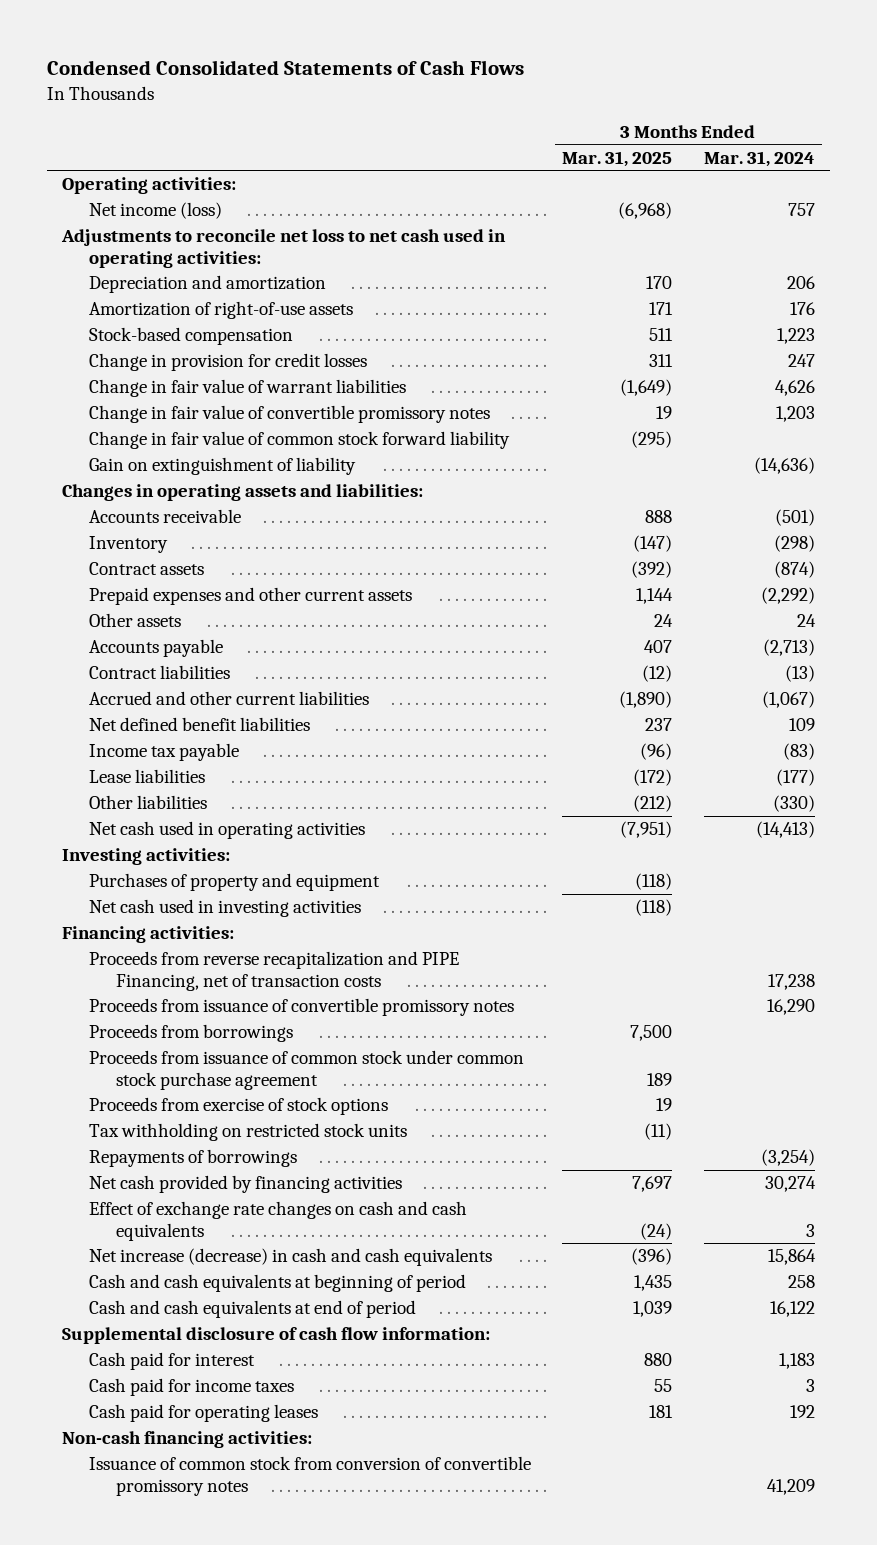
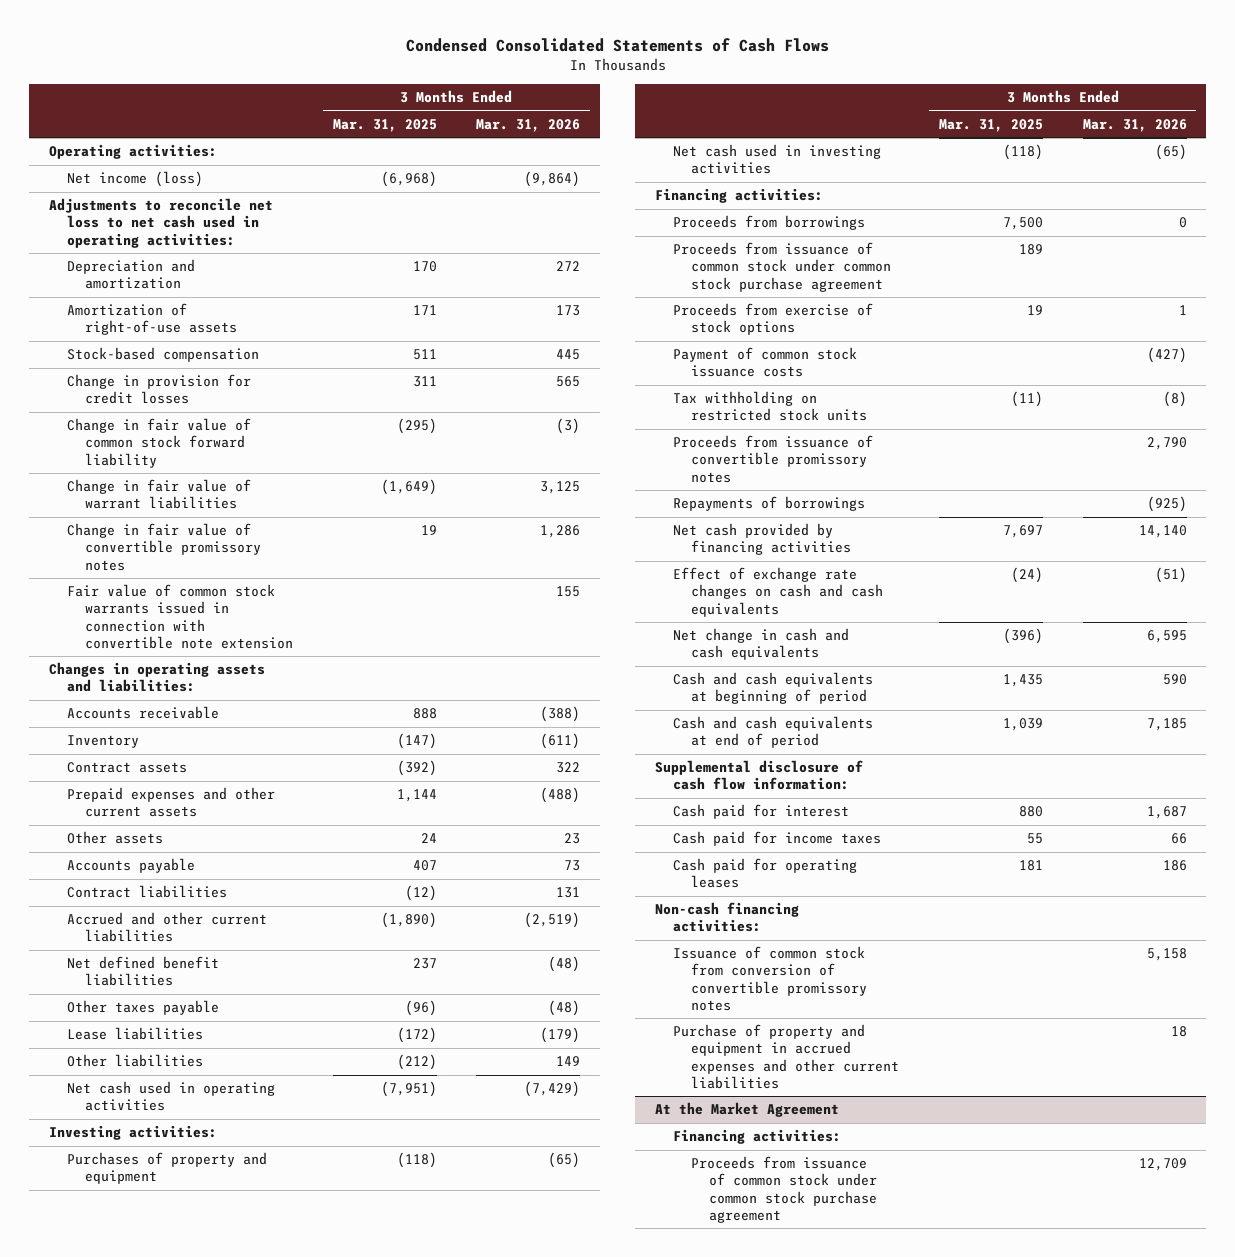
[703,150,815,167] Mar. 31, 2024 -> none
none -> [476,118,581,132] Mar. 31, 2026
[89,431,511,450] Change in fair value of common stock forward liability -> [66,418,251,468] Change in fair value of common stock forward liability
[89,457,357,476] Gain on extinguishment of liability -> none
none -> [66,584,293,649] Fair value of common stock warrants issued in connection with convertible note extension
[89,743,240,762] Income tax payable -> [66,1000,219,1016] Other taxes payable
[89,951,460,991] Proceeds from reverse recapitalization and PIPE Financing, net of transaction costs -> none
none -> [673,347,858,378] Payment of common stock issuance costs
[89,998,515,1017] Proceeds from issuance of convertible promissory notes -> [673,435,874,483] Proceeds from issuance of convertible promissory notes
[89,1248,493,1267] Net increase (decrease) in cash and cash equivalents -> [673,628,850,661] Net change in cash and cash equivalents
none -> [673,1024,900,1089] Purchase of property and equipment in accrued expenses and other current liabilities
none -> [655,1102,840,1118] At the Market Agreement
none -> [673,1129,842,1145] Financing activities:
none -> [691,1156,878,1223] Proceeds from issuance of common stock under common stock purchase agreement

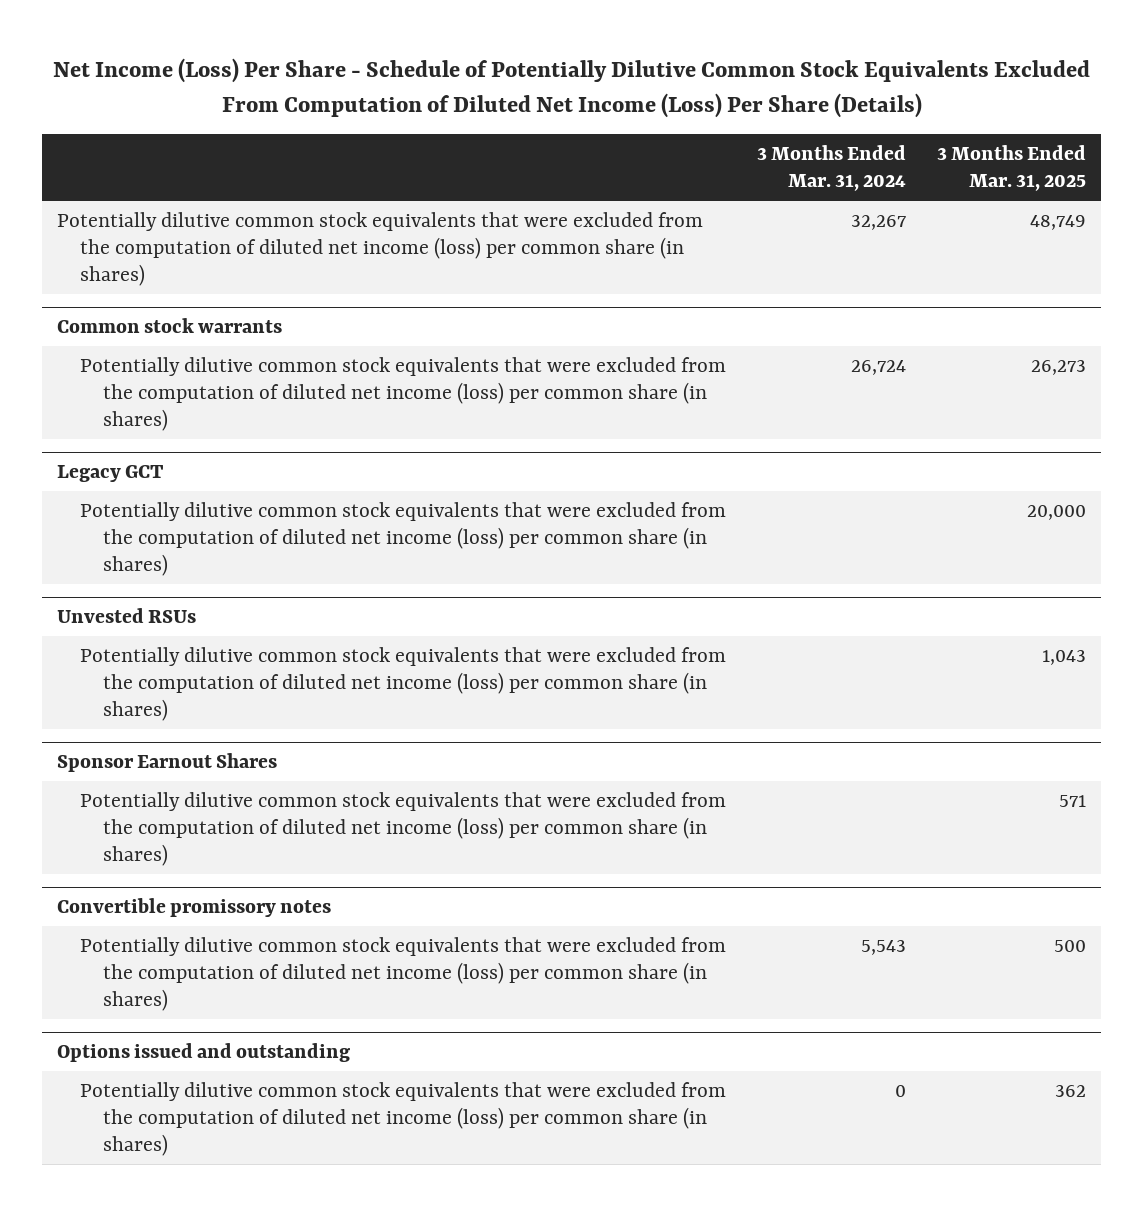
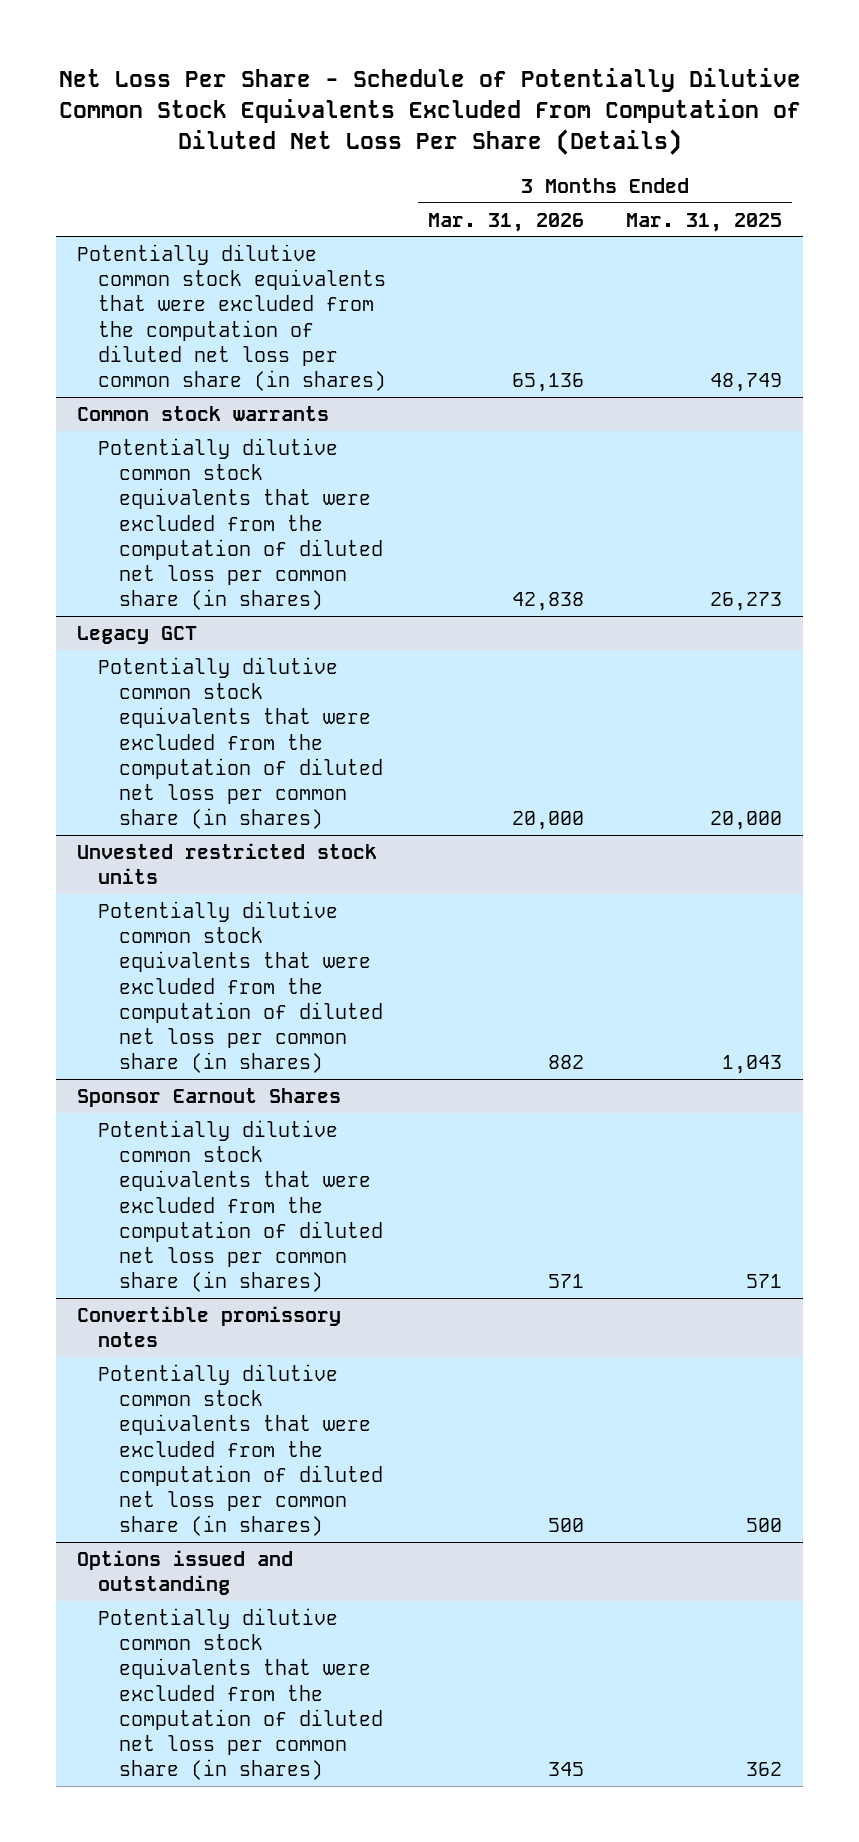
[52,57,1090,118] Net Income (Loss) Per Share - Schedule of Potentially Dilutive Common Stock Equivalents Excluded From Computation of Diluted Net Income (Loss) Per Share (Details) -> [58,68,801,156] Net Loss Per Share - Schedule of Potentially Dilutive Common Stock Equivalents Excluded From Computation of Diluted Net Loss Per Share (Details)
[756,144,906,192] 3 Months Ended Mar. 31, 2024 -> none
none -> [428,212,585,232] Mar. 31, 2026
[57,211,704,287] Potentially dilutive common stock equivalents that were excluded from the computation of diluted net income (loss) per common share (in shares) -> [77,243,387,391] Potentially dilutive common stock equivalents that were excluded from the computation of diluted net loss per common share (in shares)
[79,356,726,432] Potentially dilutive common stock equivalents that were excluded from the computation of diluted net income (loss) per common share (in shares) -> [98,437,384,611] Potentially dilutive common stock equivalents that were excluded from the computation of diluted net loss per common share (in shares)
[79,501,726,577] Potentially dilutive common stock equivalents that were excluded from the computation of diluted net income (loss) per common share (in shares) -> [98,656,384,830] Potentially dilutive common stock equivalents that were excluded from the computation of diluted net loss per common share (in shares)
[57,608,197,624] Unvested RSUs -> [77,842,378,885] Unvested restricted stock units
[79,646,726,722] Potentially dilutive common stock equivalents that were excluded from the computation of diluted net income (loss) per common share (in shares) -> [98,900,384,1074] Potentially dilutive common stock equivalents that were excluded from the computation of diluted net loss per common share (in shares)
[79,791,726,867] Potentially dilutive common stock equivalents that were excluded from the computation of diluted net income (loss) per common share (in shares) -> [98,1119,384,1293] Potentially dilutive common stock equivalents that were excluded from the computation of diluted net loss per common share (in shares)
[79,936,726,1012] Potentially dilutive common stock equivalents that were excluded from the computation of diluted net income (loss) per common share (in shares) -> [98,1363,384,1537] Potentially dilutive common stock equivalents that were excluded from the computation of diluted net loss per common share (in shares)
[79,1081,726,1157] Potentially dilutive common stock equivalents that were excluded from the computation of diluted net income (loss) per common share (in shares) -> [98,1607,384,1781] Potentially dilutive common stock equivalents that were excluded from the computation of diluted net loss per common share (in shares)

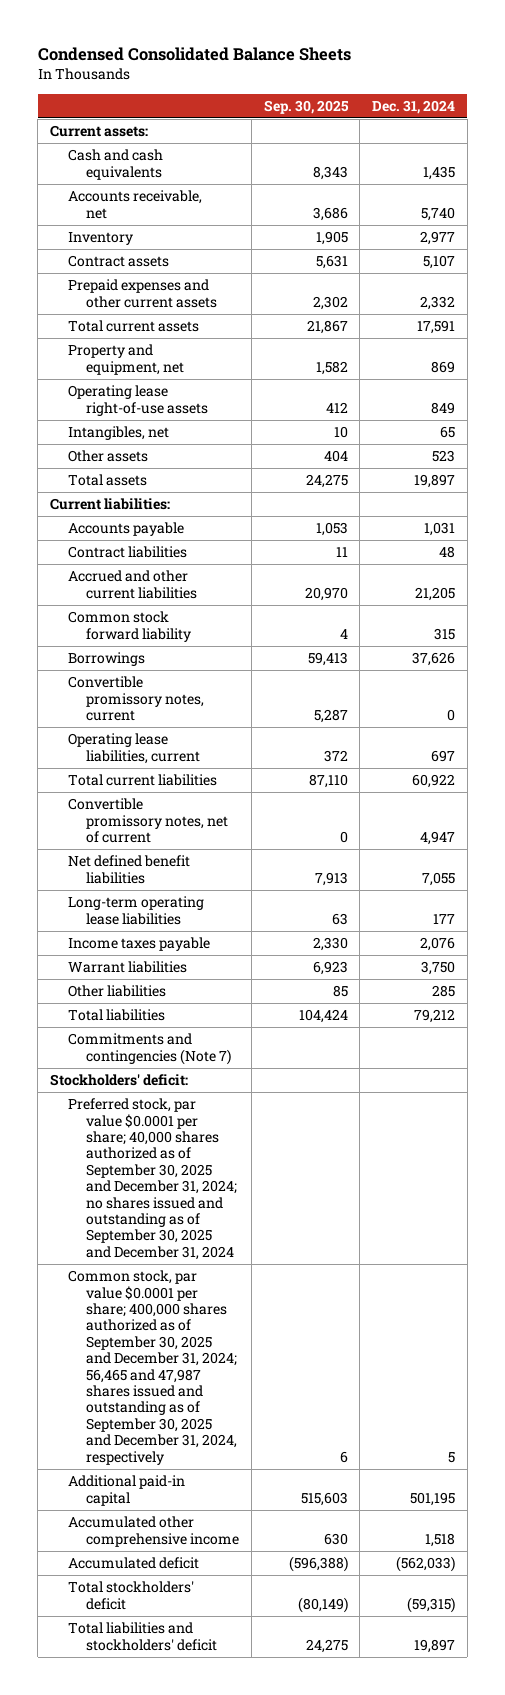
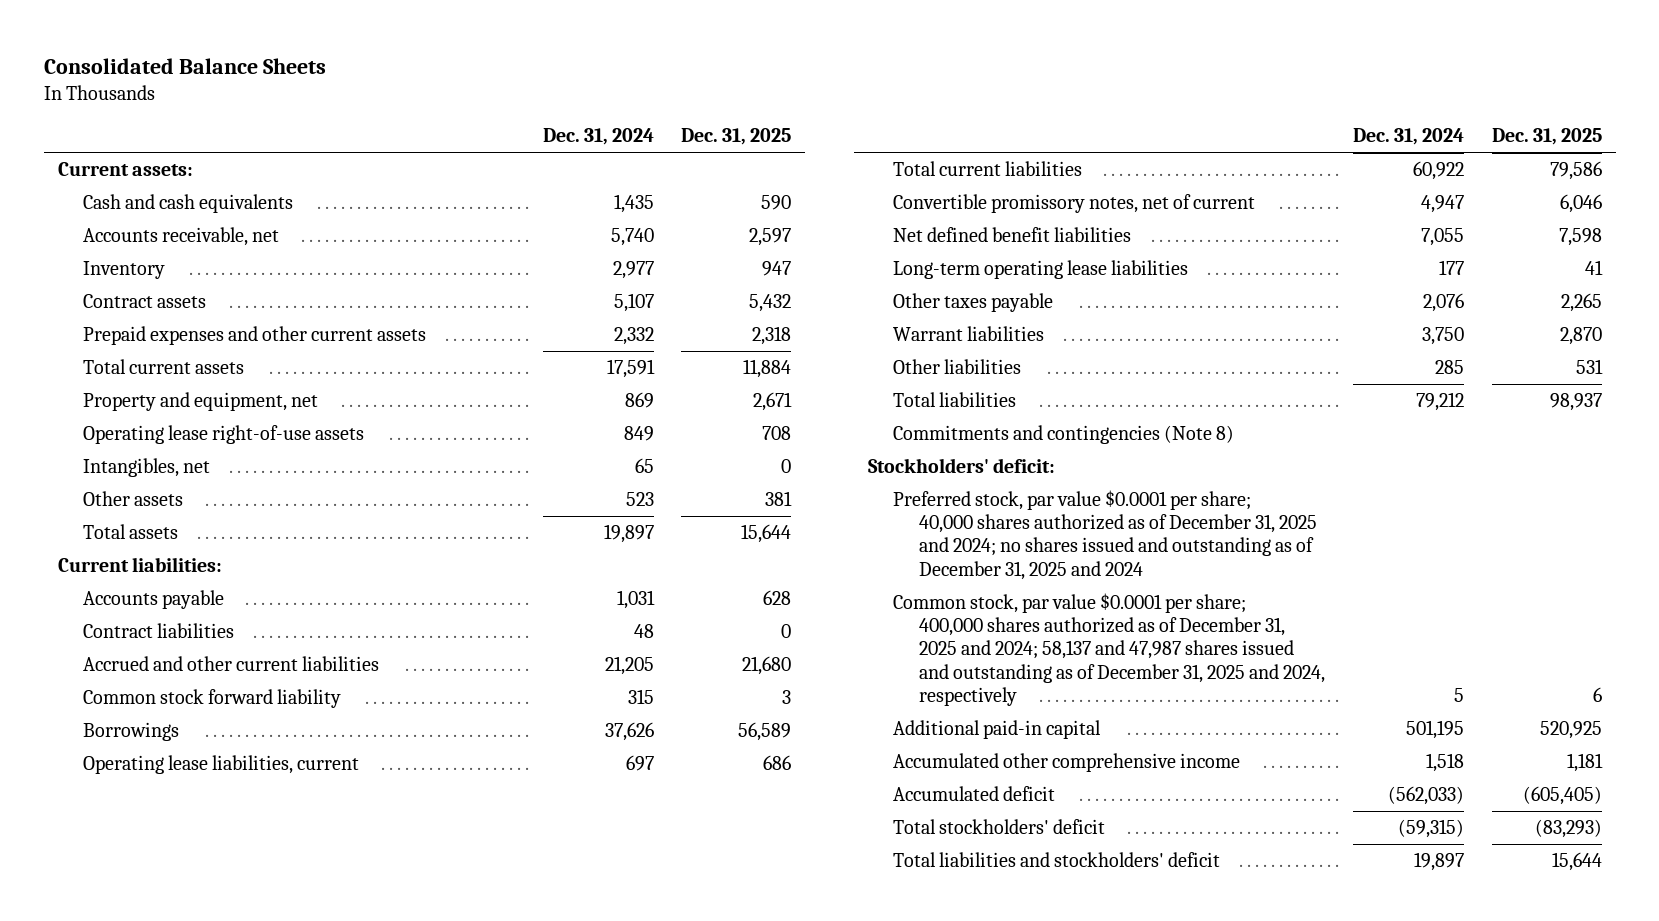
[37,47,351,62] Condensed Consolidated Balance Sheets -> [43,57,326,74] Consolidated Balance Sheets
[263,99,349,114] Sep. 30, 2025 -> none
none -> [681,128,792,146] Dec. 31, 2025
[68,676,204,722] Convertible promissory notes, current -> none
[68,937,211,952] Income taxes payable -> [893,293,1054,313] Other taxes payable
[68,1033,231,1065] Commitments and contingencies (Note 7) -> [893,425,1235,445] Commitments and contingencies (Note 8)
[68,1098,237,1260] Preferred stock, par value $0.0001 per share; 40,000 shares authorized as of September 30, 2025 and December 31, 2024; no shares issued and outstanding as of September 30, 2025 and December 31, 2024 -> [893,490,1317,580] Preferred stock, par value $0.0001 per share; 40,000 shares authorized as of December 31, 2025 and 2024; no shares issued and outstanding as of December 31, 2025 and 2024
[68,1270,237,1465] Common stock, par value $0.0001 per share; 400,000 shares authorized as of September 30, 2025 and December 31, 2024; 56,465 and 47,987 shares issued and outstanding as of September 30, 2025 and December 31, 2024, respectively -> [893,593,1325,706] Common stock, par value $0.0001 per share; 400,000 shares authorized as of December 31, 2025 and 2024; 58,137 and 47,987 shares issued and outstanding as of December 31, 2025 and 2024, respectively

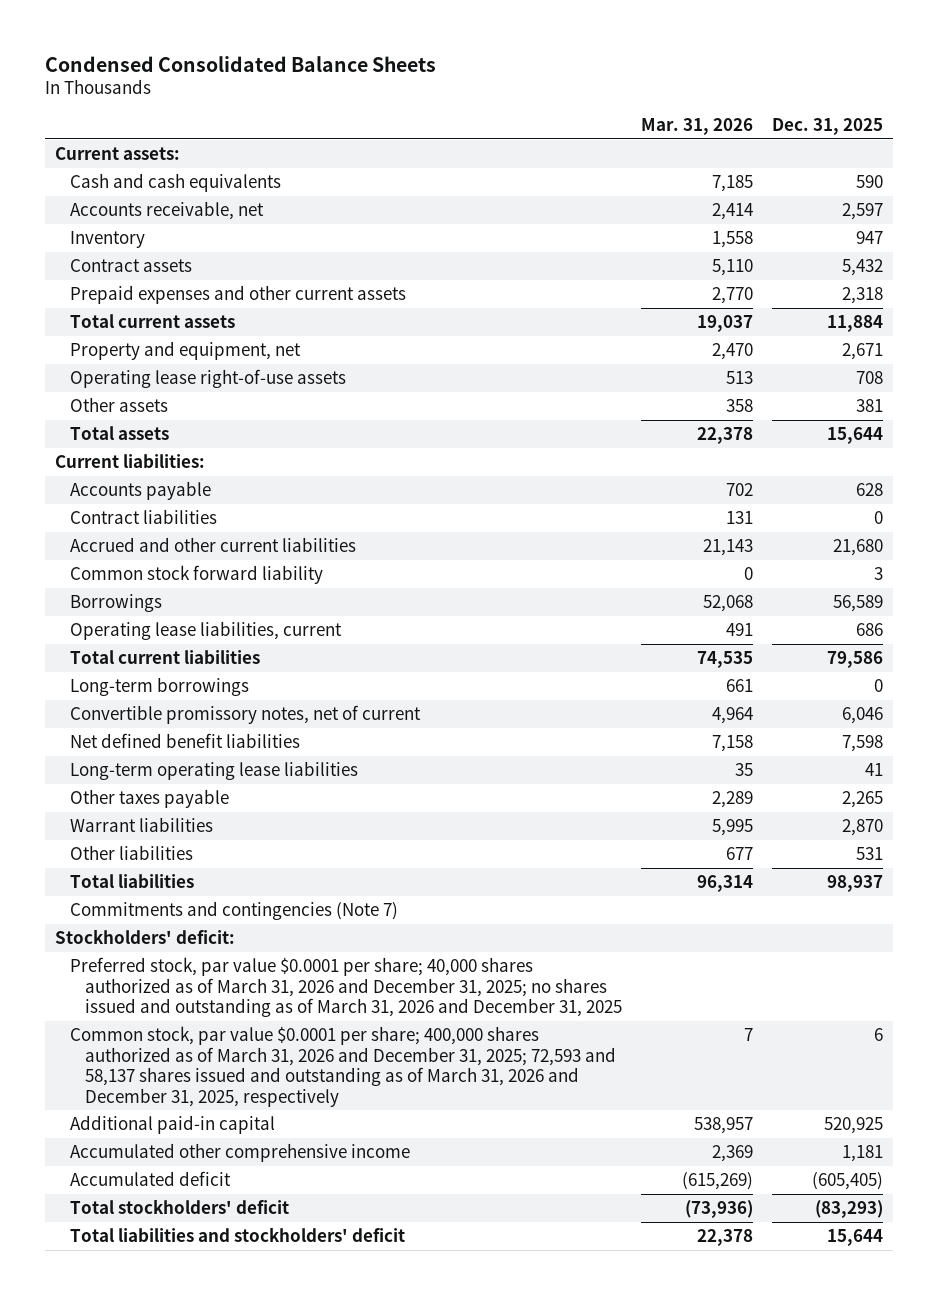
[43,57,326,74] Consolidated Balance Sheets -> [45,55,437,72] Condensed Consolidated Balance Sheets
[542,128,654,146] Dec. 31, 2024 -> none
none -> [641,118,754,136] Mar. 31, 2026
[83,458,211,478] Intangibles, net -> none
none -> [69,676,249,696] Long-term borrowings
[893,425,1235,445] Commitments and contingencies (Note 8) -> [69,900,398,920] Commitments and contingencies (Note 7)
[893,490,1317,580] Preferred stock, par value $0.0001 per share; 40,000 shares authorized as of December 31, 2025 and 2024; no shares issued and outstanding as of December 31, 2025 and 2024 -> [69,956,622,1018] Preferred stock, par value $0.0001 per share; 40,000 shares authorized as of March 31, 2026 and December 31, 2025; no shares issued and outstanding as of March 31, 2026 and December 31, 2025
[893,593,1325,706] Common stock, par value $0.0001 per share; 400,000 shares authorized as of December 31, 2025 and 2024; 58,137 and 47,987 shares issued and outstanding as of December 31, 2025 and 2024, respectively -> [69,1025,616,1107] Common stock, par value $0.0001 per share; 400,000 shares authorized as of March 31, 2026 and December 31, 2025; 72,593 and 58,137 shares issued and outstanding as of March 31, 2026 and December 31, 2025, respectively

